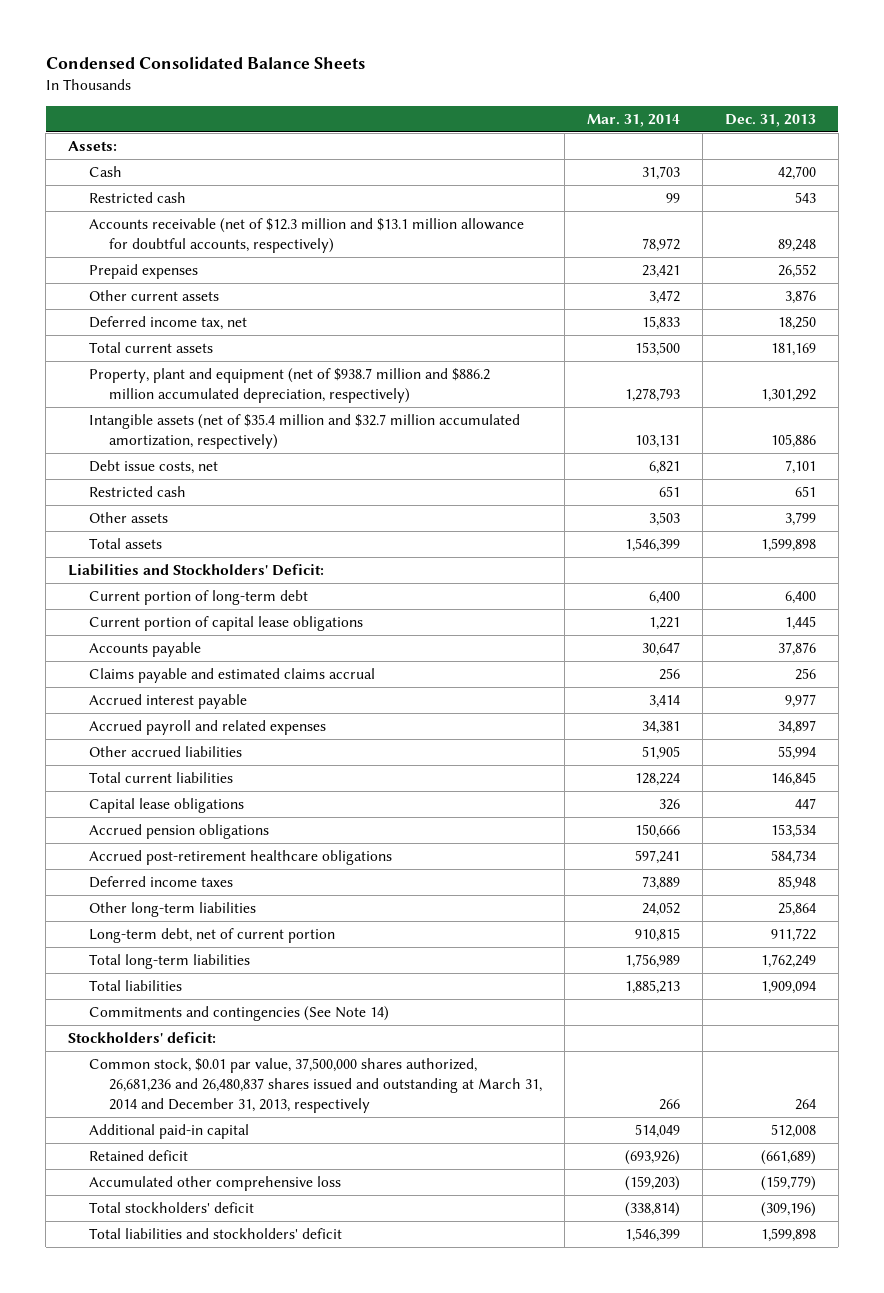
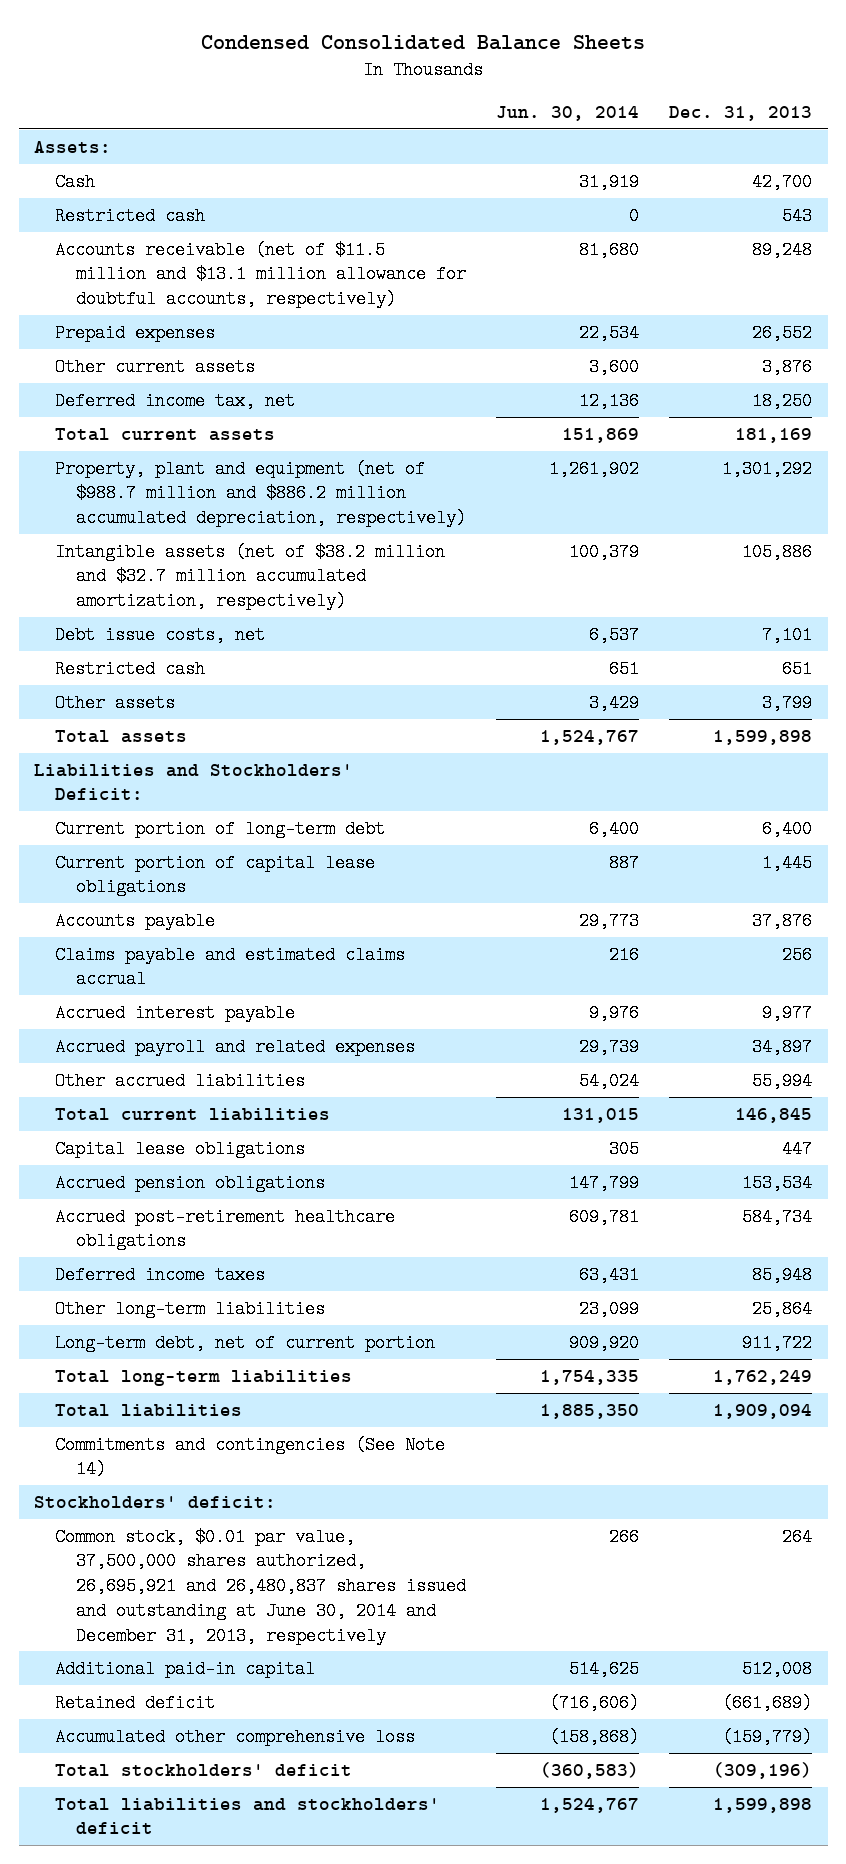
[586,113,680,127] Mar. 31, 2014 -> none
none -> [496,105,640,121] Jun. 30, 2014
[88,218,524,254] Accounts receivable (net of $12.3 million and $13.1 million allowance for doubtful accounts, respectively) -> [54,240,467,309] Accounts receivable (net of $11.5 million and $13.1 million allowance for doubtful accounts, respectively)
[88,368,490,404] Property, plant and equipment (net of $938.7 million and $886.2 million accumulated depreciation, respectively) -> [54,459,467,528] Property, plant and equipment (net of $988.7 million and $886.2 million accumulated depreciation, respectively)
[88,414,520,450] Intangible assets (net of $35.4 million and $32.7 million accumulated amortization, respectively) -> [54,542,445,611] Intangible assets (net of $38.2 million and $32.7 million accumulated amortization, respectively)
[88,1058,543,1113] Common stock, $0.01 par value, 37,500,000 shares authorized, 26,681,236 and 26,480,837 shares issued and outstanding at March 31, 2014 and December 31, 2013, respectively -> [54,1527,467,1645] Common stock, $0.01 par value, 37,500,000 shares authorized, 26,695,921 and 26,480,837 shares issued and outstanding at June 30, 2014 and December 31, 2013, respectively

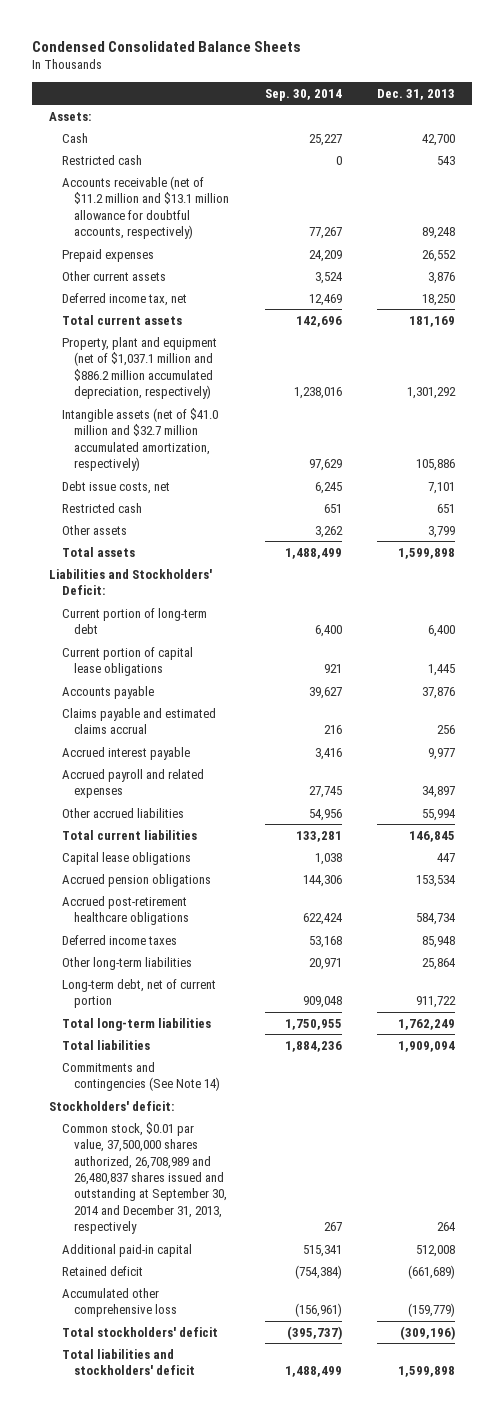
[496,105,640,121] Jun. 30, 2014 -> none
none -> [264,88,342,101] Sep. 30, 2014
[54,240,467,309] Accounts receivable (net of $11.5 million and $13.1 million allowance for doubtful accounts, respectively) -> [61,175,230,239] Accounts receivable (net of $11.2 million and $13.1 million allowance for doubtful accounts, respectively)
[54,459,467,528] Property, plant and equipment (net of $988.7 million and $886.2 million accumulated depreciation, respectively) -> [61,336,217,399] Property, plant and equipment (net of $1,037.1 million and $886.2 million accumulated depreciation, respectively)
[54,542,445,611] Intangible assets (net of $38.2 million and $32.7 million accumulated amortization, respectively) -> [61,407,218,471] Intangible assets (net of $41.0 million and $32.7 million accumulated amortization, respectively)
[54,1527,467,1645] Common stock, $0.01 par value, 37,500,000 shares authorized, 26,695,921 and 26,480,837 shares issued and outstanding at June 30, 2014 and December 31, 2013, respectively -> [61,1121,228,1235] Common stock, $0.01 par value, 37,500,000 shares authorized, 26,708,989 and 26,480,837 shares issued and outstanding at September 30, 2014 and December 31, 2013, respectively

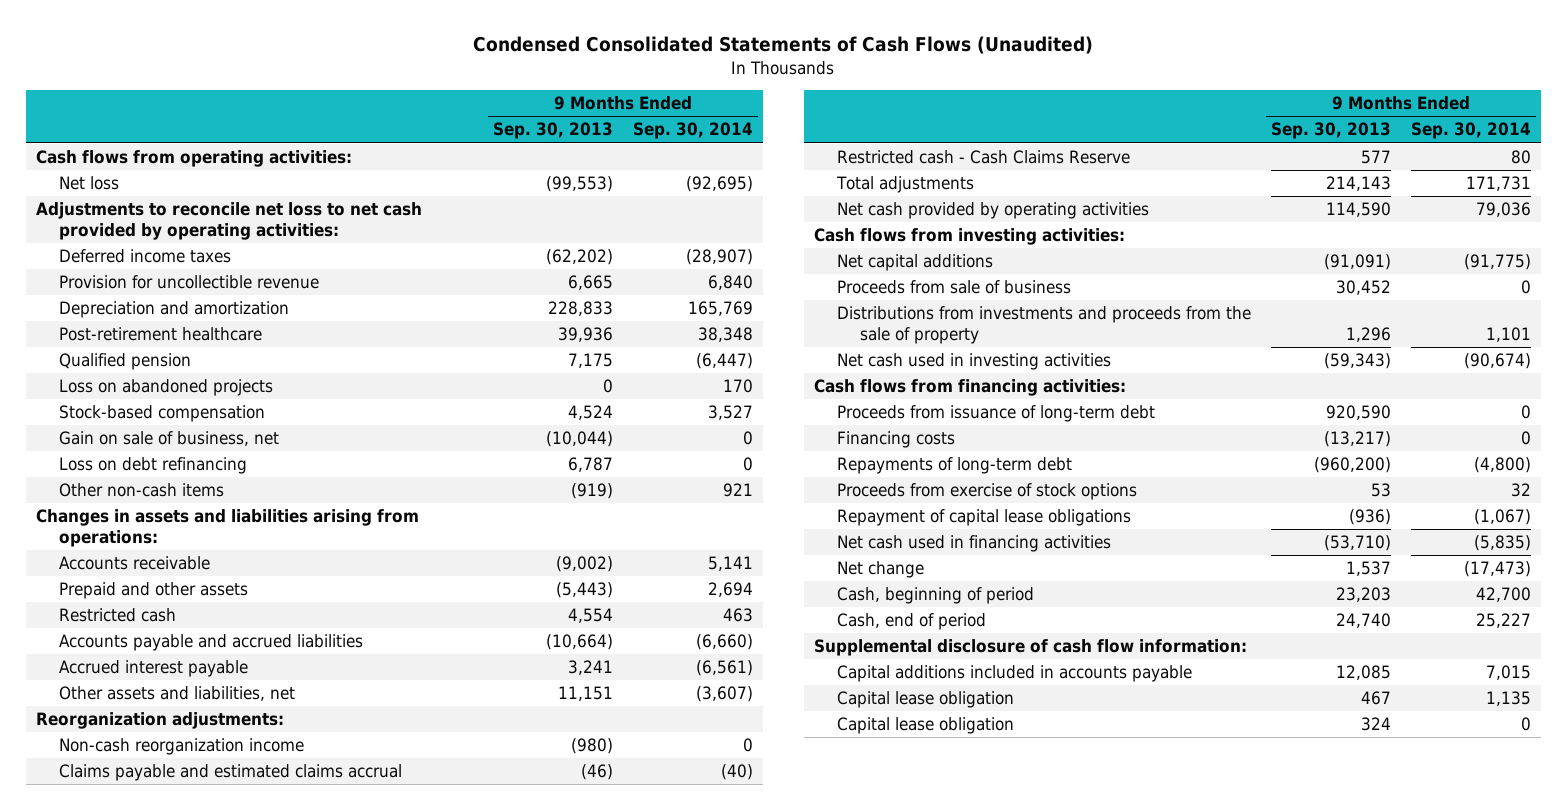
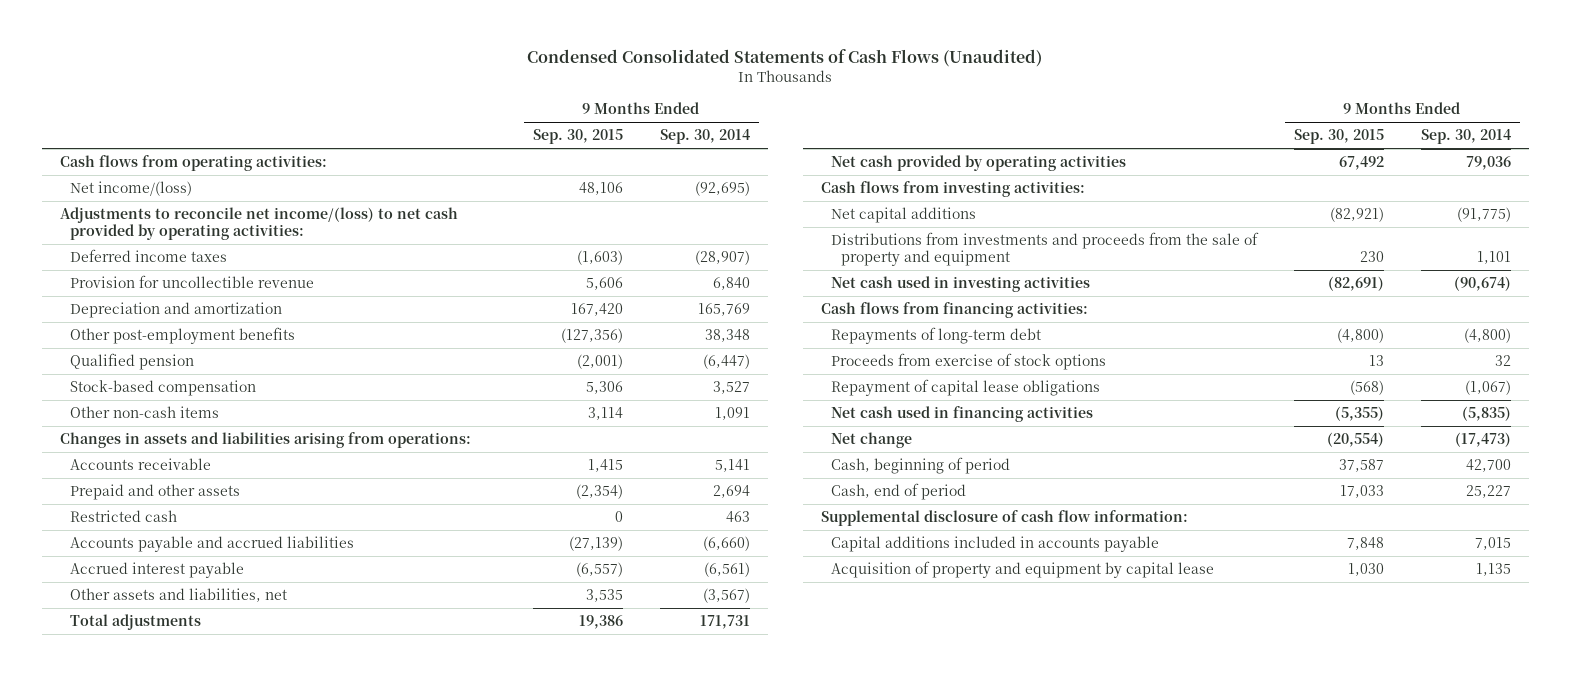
[493,122,614,140] Sep. 30, 2013 -> none
none -> [533,129,624,145] Sep. 30, 2015
[59,176,120,191] Net loss -> [70,181,193,197] Net income/(loss)
[35,202,422,240] Adjustments to reconcile net loss to net cash provided by operating activities: -> [60,207,459,241] Adjustments to reconcile net income/(loss) to net cash provided by operating activities:
[59,327,263,342] Post-retirement healthcare -> [70,327,296,345] Other post-employment benefits
[59,379,274,397] Loss on abandoned projects -> none
[59,431,280,447] Gain on sale of business, net -> none
[59,457,248,475] Loss on debt refinancing -> none
[722,483,753,498] 921 -> [714,407,750,421] 1,091
[35,712,284,730] Reorganization adjustments: -> none
[59,738,305,756] Non-cash reorganization income -> none
[59,764,403,782] Claims payable and estimated claims accrual -> none
[837,150,1131,165] Restricted cash - Cash Claims Reserve -> none
[695,686,753,703] (3,607) -> [702,588,750,604] (3,567)
[837,280,1072,295] Proceeds from sale of business -> none
[837,306,1252,344] Distributions from investments and proceeds from the sale of property -> [831,232,1260,267] Distributions from investments and proceeds from the sale of property and equipment
[837,405,1156,423] Proceeds from issuance of long-term debt -> none
[837,431,956,449] Financing costs -> none
[837,717,1015,735] Capital lease obligation -> none
[837,691,1015,709] Capital lease obligation -> [831,561,1215,579] Acquisition of property and equipment by capital lease

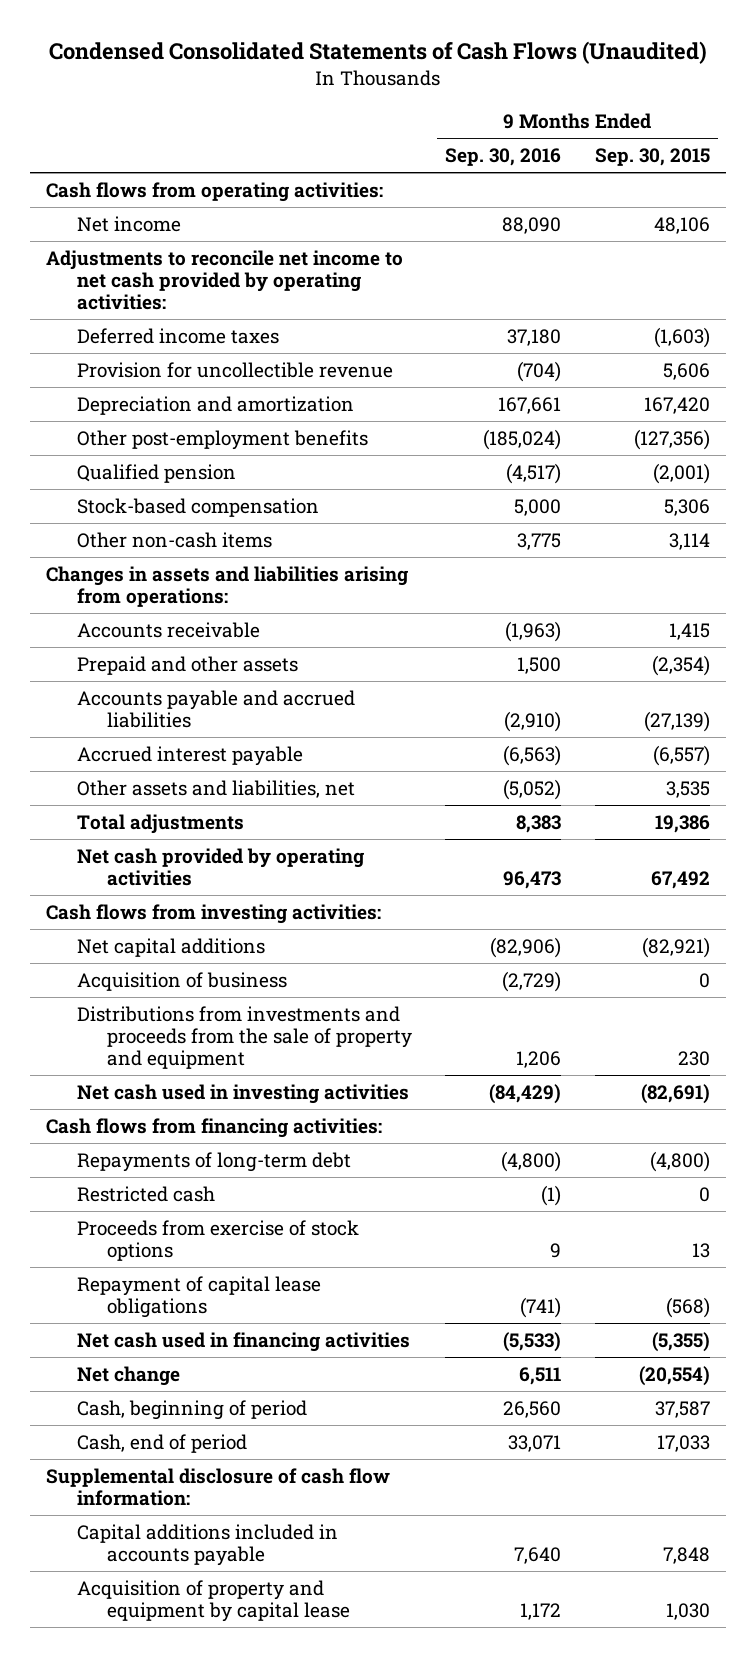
[659,129,750,145] Sep. 30, 2014 -> none
none -> [445,148,562,167] Sep. 30, 2016
[70,181,193,197] Net income/(loss) -> [76,215,181,232] Net income
[60,207,459,241] Adjustments to reconcile net income/(loss) to net cash provided by operating activities: -> [46,249,404,311] Adjustments to reconcile net income to net cash provided by operating activities:
none -> [76,971,287,991] Acquisition of business
[70,510,178,523] Restricted cash -> [76,1185,215,1202] Restricted cash

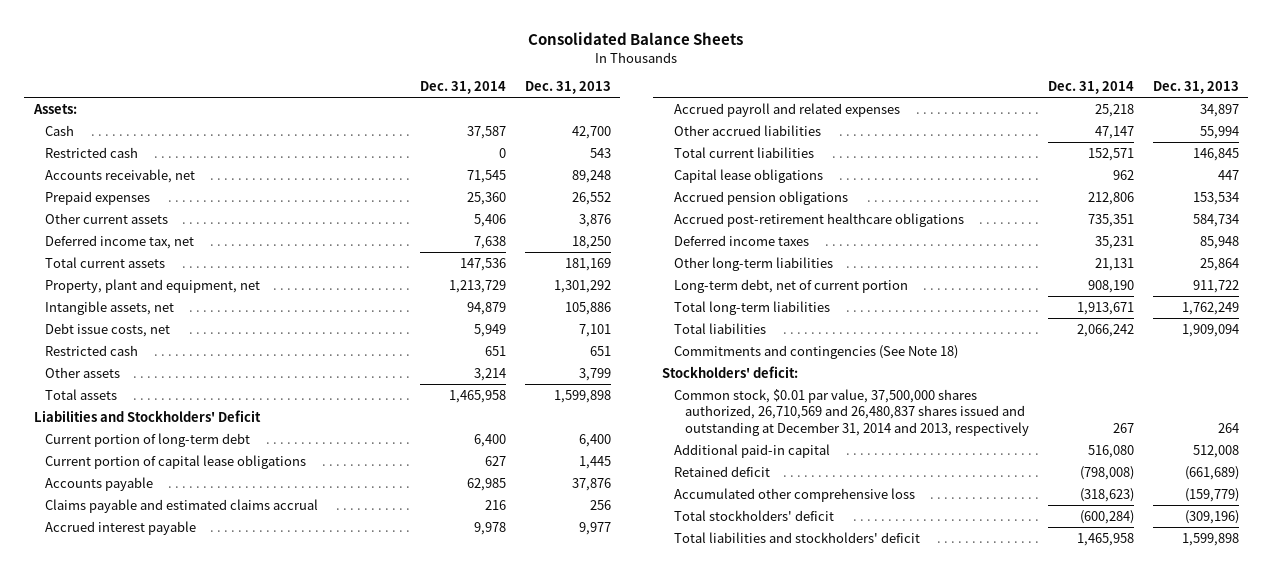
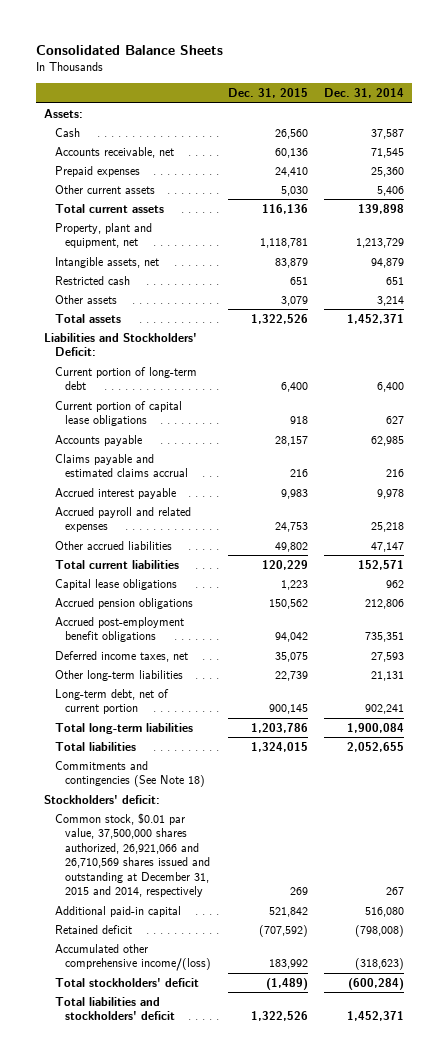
[524,81,611,95] Dec. 31, 2013 -> none
none -> [227,88,308,99] Dec. 31, 2015
[45,146,139,158] Restricted cash -> none
[45,234,195,249] Deferred income tax, net -> none
[459,257,506,271] 147,536 -> [357,203,404,214] 139,898
[45,322,171,337] Debt issue costs, net -> none
[448,389,506,403] 1,465,958 -> [346,313,404,324] 1,452,371
[33,409,261,422] Liabilities and Stockholders' Deficit -> [43,332,197,357] Liabilities and Stockholders' Deficit:
[673,212,964,227] Accrued post-retirement healthcare obligations -> [54,616,184,643] Accrued post-employment benefit obligations
[673,234,809,246] Deferred income taxes -> [54,650,188,662] Deferred income taxes, net
[1095,235,1135,249] 35,231 -> [370,651,404,662] 27,593
[1088,279,1135,293] 908,190 -> [364,704,404,715] 902,241
[1077,301,1135,315] 1,913,671 -> [346,722,404,733] 1,900,084
[1077,323,1135,337] 2,066,242 -> [346,741,404,752] 2,052,655
[673,388,1030,437] Common stock, $0.01 par value, 37,500,000 shares authorized, 26,710,569 and 26,480,837 shares issued and outstanding at December 31, 2014 and 2013, respectively -> [54,812,211,898] Common stock, $0.01 par value, 37,500,000 shares authorized, 26,921,066 and 26,710,569 shares issued and outstanding at December 31, 2015 and 2014, respectively
[673,487,915,502] Accumulated other comprehensive loss -> [54,943,212,972] Accumulated other comprehensive income/(loss)
[1077,532,1135,546] 1,465,958 -> [346,1011,404,1022] 1,452,371

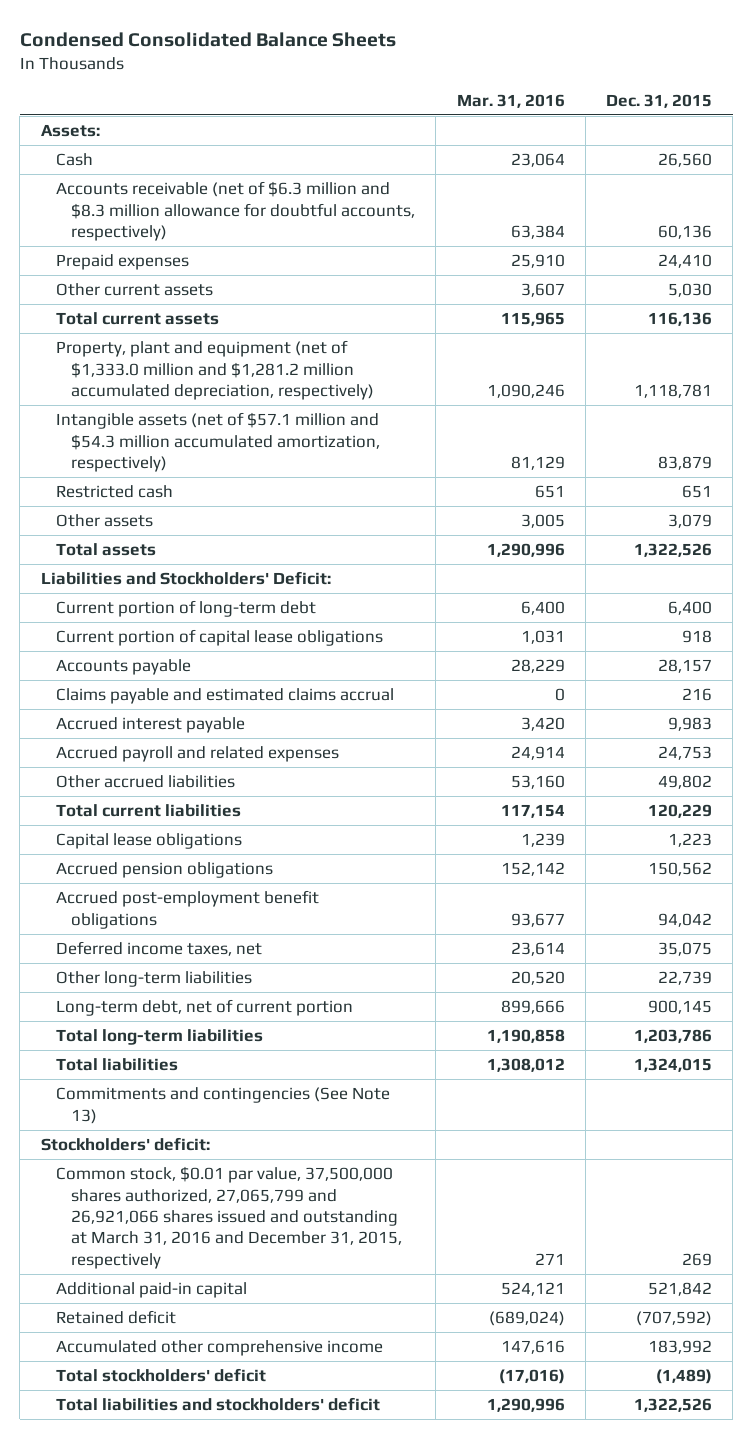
[35,44,223,55] Consolidated Balance Sheets -> [19,31,396,47] Condensed Consolidated Balance Sheets
[323,88,404,99] Dec. 31, 2014 -> none
none -> [456,93,565,108] Mar. 31, 2016
[54,146,174,158] Accounts receivable, net -> [55,181,416,242] Accounts receivable (net of $6.3 million and $8.3 million allowance for doubtful accounts, respectively)
[54,222,152,249] Property, plant and equipment, net -> [55,340,375,401] Property, plant and equipment (net of $1,333.0 million and $1,281.2 million accumulated depreciation, respectively)
[54,256,159,268] Intangible assets, net -> [55,412,381,473] Intangible assets (net of $57.1 million and $54.3 million accumulated amortization, respectively)
[54,760,206,788] Commitments and contingencies (See Note 18) -> [55,1087,390,1124] Commitments and contingencies (See Note 13)
[54,812,211,898] Common stock, $0.01 par value, 37,500,000 shares authorized, 26,921,066 and 26,710,569 shares issued and outstanding at December 31, 2015 and 2014, respectively -> [55,1166,403,1269] Common stock, $0.01 par value, 37,500,000 shares authorized, 27,065,799 and 26,921,066 shares issued and outstanding at March 31, 2016 and December 31, 2015, respectively
[54,943,212,972] Accumulated other comprehensive income/(loss) -> [55,1340,383,1357] Accumulated other comprehensive income

